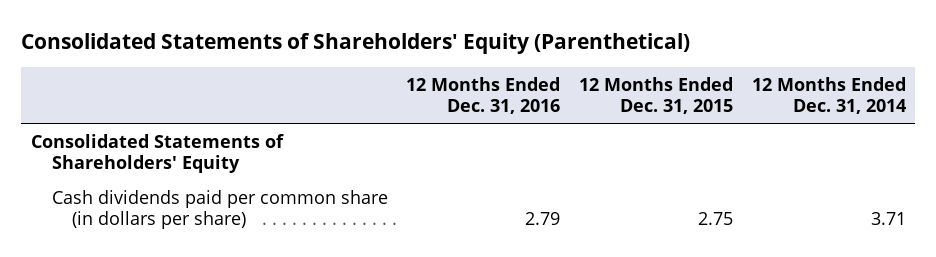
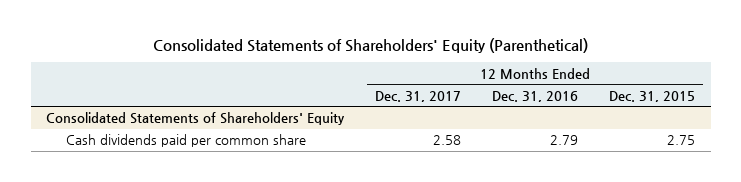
[751,77,906,115] 12 Months Ended Dec. 31, 2014 -> none
none -> [375,90,462,102] Dec. 31, 2017
[51,189,388,229] Cash dividends paid per common share (in dollars per share) -> [66,134,307,148] Cash dividends paid per common share

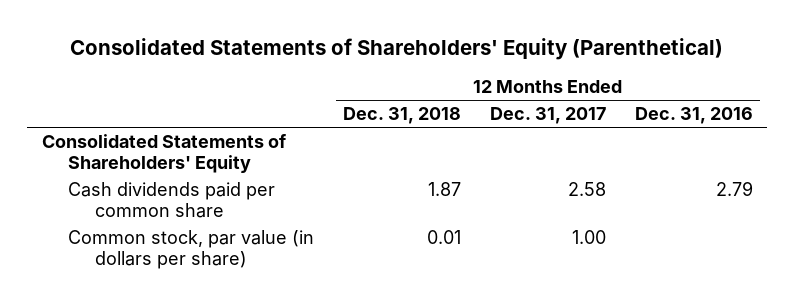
[609,90,696,102] Dec. 31, 2015 -> none
none -> [343,107,462,125] Dec. 31, 2018
none -> [68,230,315,269] Common stock, par value (in dollars per share)

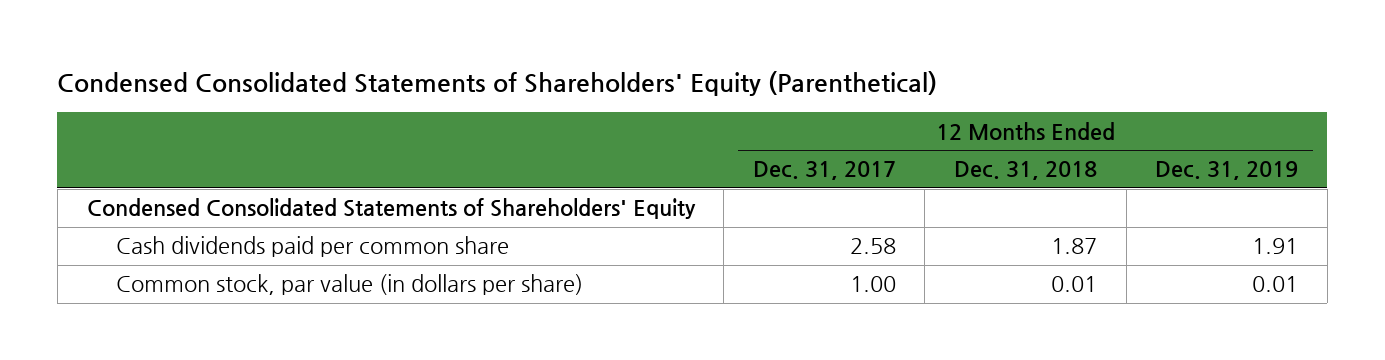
[70,38,724,61] Consolidated Statements of Shareholders' Equity (Parenthetical) -> [57,70,938,96] Condensed Consolidated Statements of Shareholders' Equity (Parenthetical)
[634,107,753,125] Dec. 31, 2016 -> none
none -> [1155,161,1299,181] Dec. 31, 2019
[41,134,286,173] Consolidated Statements of Shareholders' Equity -> [86,198,696,220] Condensed Consolidated Statements of Shareholders' Equity

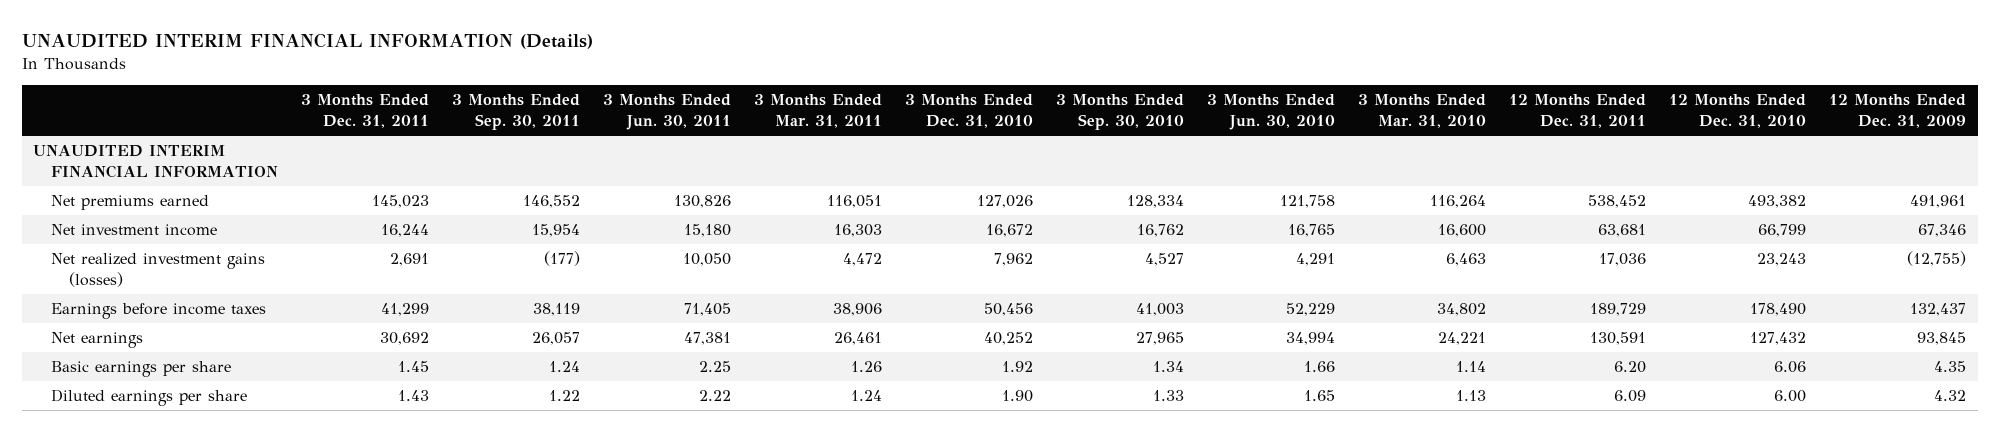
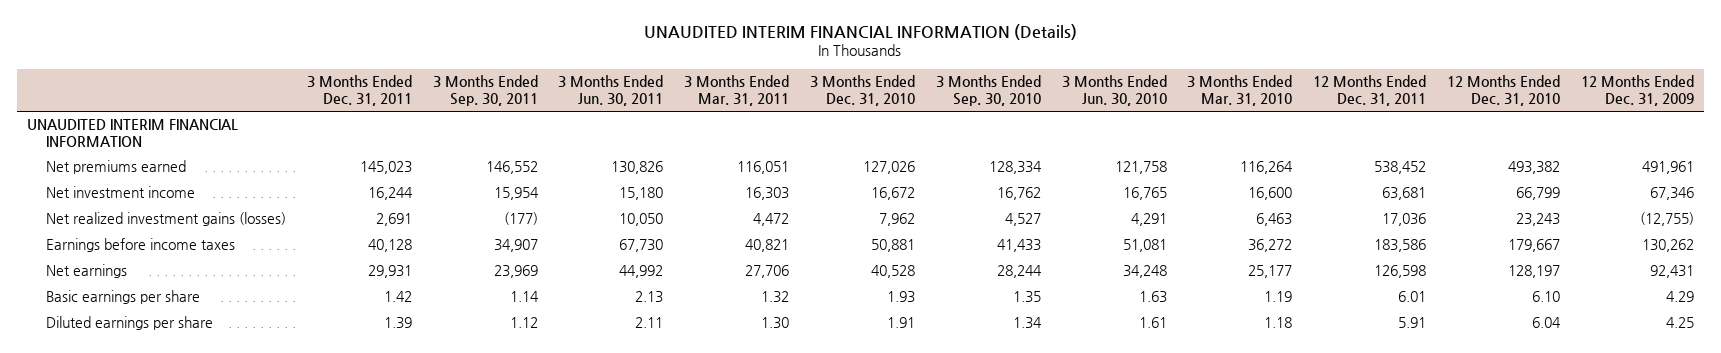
[380,303,429,317] 41,299 -> [367,239,412,253] 40,128
[533,303,581,317] 38,119 -> [493,239,538,253] 34,907
[684,303,732,317] 71,405 -> [619,239,664,253] 67,730
[833,303,883,317] 38,906 -> [745,239,790,253] 40,821
[984,303,1034,317] 50,456 -> [871,239,916,253] 50,881
[1136,303,1185,317] 41,003 -> [996,239,1041,253] 41,433
[1286,303,1336,317] 52,229 -> [1122,239,1167,253] 51,081
[1437,303,1487,317] 34,802 -> [1248,239,1293,253] 36,272
[1590,303,1647,317] 189,729 -> [1374,239,1427,253] 183,586
[1750,303,1807,317] 178,490 -> [1508,239,1561,253] 179,667
[1910,303,1967,317] 132,437 -> [1641,239,1694,253] 130,262
[379,332,429,346] 30,692 -> [367,265,412,279] 29,931
[532,332,581,346] 26,057 -> [493,265,538,279] 23,969
[684,332,732,346] 47,381 -> [619,265,664,279] 44,992
[834,332,883,346] 26,461 -> [745,265,790,279] 27,706
[984,332,1034,346] 40,252 -> [871,265,916,279] 40,528
[1136,332,1185,346] 27,965 -> [996,265,1042,279] 28,244
[1286,332,1336,346] 34,994 -> [1122,265,1167,279] 34,248
[1438,332,1487,346] 24,221 -> [1248,265,1293,279] 25,177
[1590,332,1647,346] 130,591 -> [1374,265,1427,279] 126,598
[1750,332,1807,346] 127,432 -> [1508,265,1561,279] 128,197
[1917,332,1967,346] 93,845 -> [1649,265,1694,279] 92,431
[397,361,429,373] 1.45 -> [383,291,412,303] 1.42
[549,361,581,373] 1.24 -> [509,291,539,303] 1.14
[699,361,732,373] 2.25 -> [635,291,664,304] 2.13
[851,361,883,373] 1.26 -> [761,291,790,304] 1.32
[1002,361,1034,373] 1.92 -> [887,291,916,304] 1.93
[1153,361,1185,373] 1.34 -> [1012,291,1041,304] 1.35
[1304,361,1336,373] 1.66 -> [1138,291,1167,304] 1.63
[1456,361,1487,373] 1.14 -> [1264,291,1293,303] 1.19
[1614,361,1647,374] 6.20 -> [1398,291,1427,303] 6.01
[1774,361,1807,374] 6.06 -> [1532,291,1561,303] 6.10
[1934,361,1967,373] 4.35 -> [1665,291,1694,303] 4.29
[397,390,429,402] 1.43 -> [383,317,412,330] 1.39
[549,390,581,402] 1.22 -> [509,317,538,329] 1.12
[699,390,732,402] 2.22 -> [635,317,664,329] 2.11
[851,390,883,402] 1.24 -> [761,317,790,330] 1.30
[1002,390,1034,403] 1.90 -> [887,317,916,329] 1.91
[1153,390,1185,402] 1.33 -> [1012,317,1042,330] 1.34
[1304,390,1336,402] 1.65 -> [1138,317,1167,329] 1.61
[1456,390,1487,402] 1.13 -> [1264,317,1293,329] 1.18
[1614,390,1647,403] 6.09 -> [1398,317,1427,329] 5.91
[1774,390,1807,403] 6.00 -> [1532,317,1562,329] 6.04
[1934,390,1967,402] 4.32 -> [1665,317,1694,329] 4.25

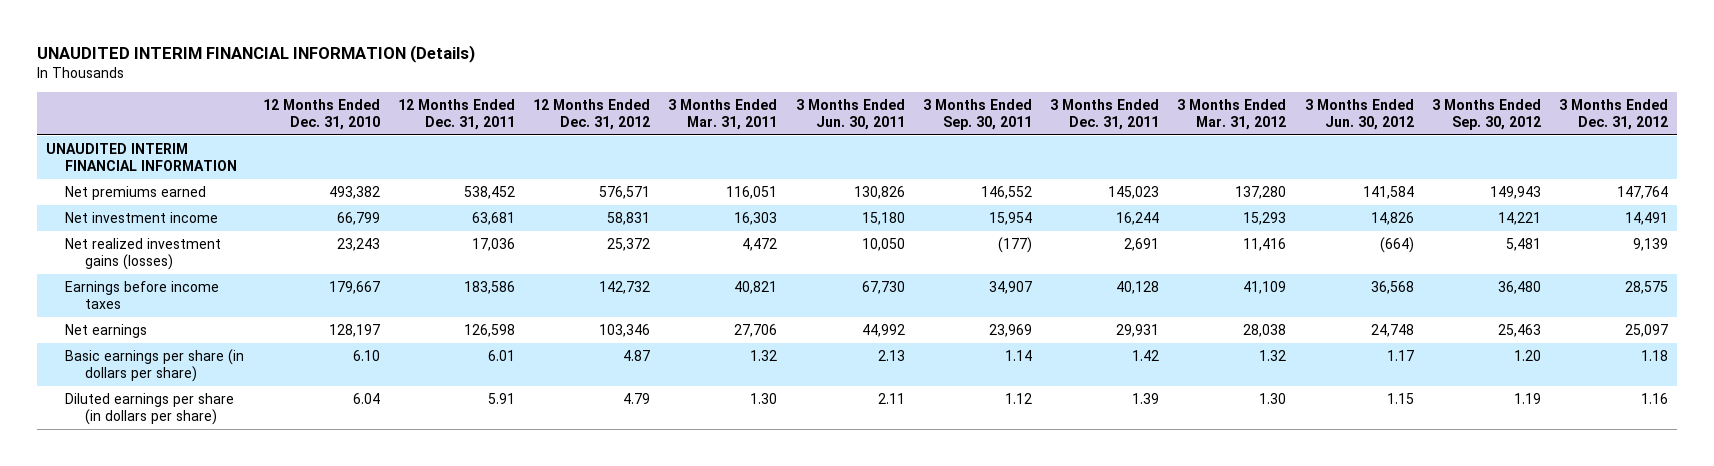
[810,75,916,106] 3 Months Ended Dec. 31, 2010 -> none
[935,75,1041,106] 3 Months Ended Sep. 30, 2010 -> none
[1061,75,1167,106] 3 Months Ended Jun. 30, 2010 -> none
[1187,75,1293,106] 3 Months Ended Mar. 31, 2010 -> none
[1580,75,1694,106] 12 Months Ended Dec. 31, 2009 -> none
none -> [533,99,651,130] 12 Months Ended Dec. 31, 2012
none -> [1177,99,1287,130] 3 Months Ended Mar. 31, 2012
none -> [1304,99,1414,130] 3 Months Ended Jun. 30, 2012
none -> [1431,99,1541,130] 3 Months Ended Sep. 30, 2012
none -> [1559,99,1669,130] 3 Months Ended Dec. 31, 2012
[46,290,201,305] Basic earnings per share -> [65,349,245,382] Basic earnings per share (in dollars per share)
[46,316,214,331] Diluted earnings per share -> [65,393,235,425] Diluted earnings per share (in dollars per share)

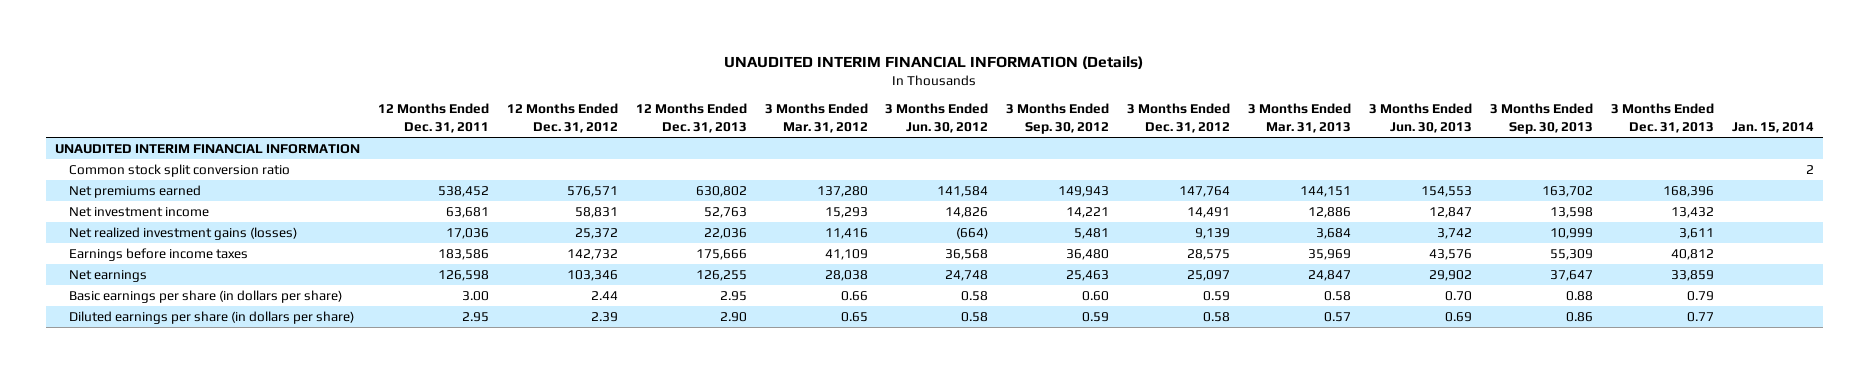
[262,99,380,130] 12 Months Ended Dec. 31, 2010 -> none
[668,99,778,130] 3 Months Ended Mar. 31, 2011 -> none
[795,99,905,130] 3 Months Ended Jun. 30, 2011 -> none
[922,99,1032,130] 3 Months Ended Sep. 30, 2011 -> none
[1050,99,1160,130] 3 Months Ended Dec. 31, 2011 -> none
none -> [635,103,747,133] 12 Months Ended Dec. 31, 2013
none -> [1248,103,1352,133] 3 Months Ended Mar. 31, 2013
none -> [1369,103,1473,133] 3 Months Ended Jun. 30, 2013
none -> [1490,103,1594,134] 3 Months Ended Sep. 30, 2013
none -> [1611,103,1715,133] 3 Months Ended Dec. 31, 2013
none -> [1732,121,1815,133] Jan. 15, 2014
none -> [68,164,290,178] Common stock split conversion ratio
[487,350,515,362] 6.01 -> [461,291,489,302] 3.00
[623,350,651,362] 4.87 -> [590,291,618,301] 2.44
[1259,350,1287,362] 1.32 -> [840,291,868,302] 0.66
[1386,350,1414,362] 1.17 -> [961,291,989,302] 0.58
[1513,350,1541,362] 1.20 -> [1082,291,1110,302] 0.60
[1641,350,1669,362] 1.18 -> [1203,291,1231,302] 0.59
[487,393,515,405] 5.91 -> [461,312,489,323] 2.95
[623,393,651,405] 4.79 -> [590,312,618,323] 2.39
[1259,393,1287,405] 1.30 -> [840,312,868,323] 0.65
[1386,393,1414,405] 1.15 -> [961,312,989,323] 0.58
[1513,393,1541,405] 1.19 -> [1082,312,1110,323] 0.59
[1641,393,1669,405] 1.16 -> [1203,312,1231,323] 0.58

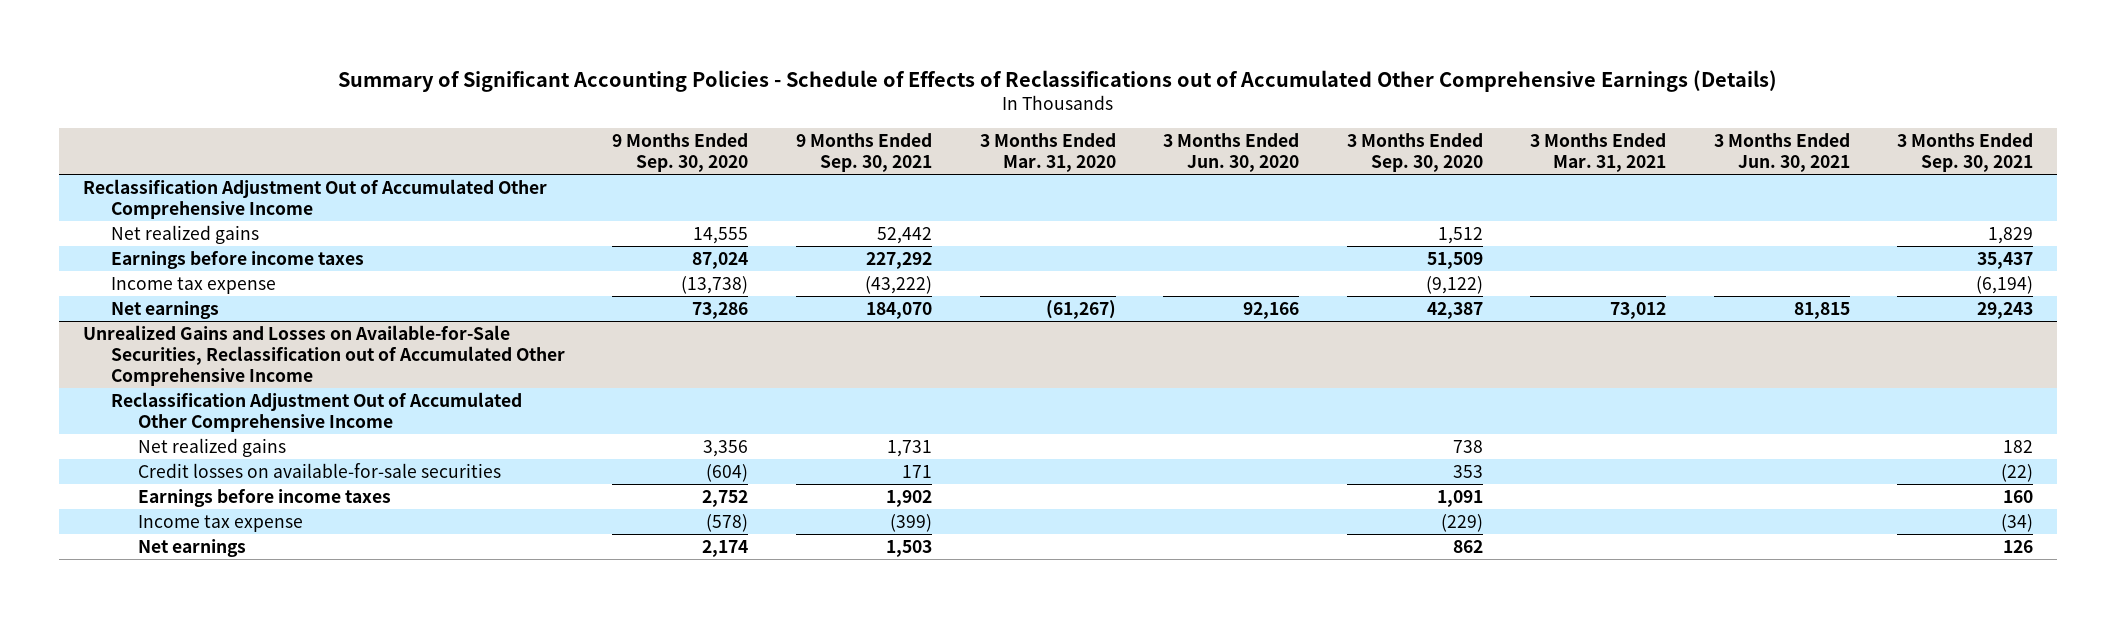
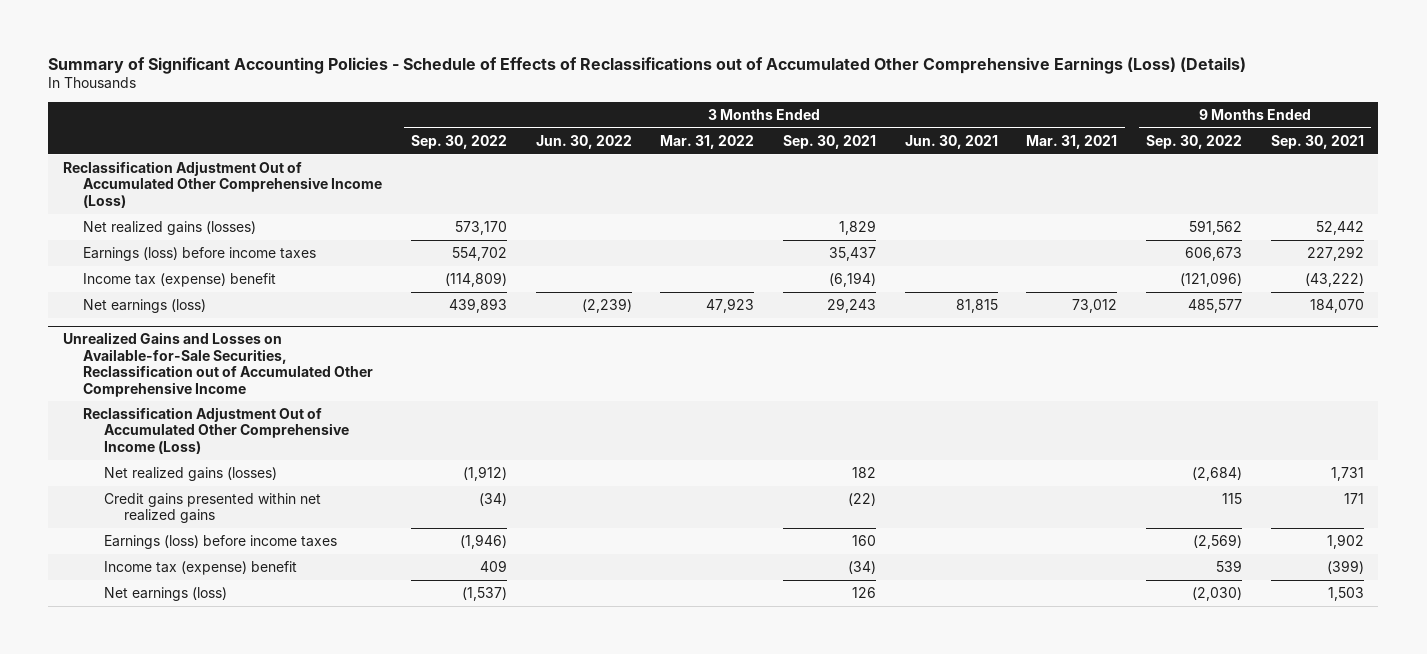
[338,69,1778,92] Summary of Significant Accounting Policies - Schedule of Effects of Reclassifications out of Accumulated Other Comprehensive Earnings (Details) -> [48,56,1247,74] Summary of Significant Accounting Policies - Schedule of Effects of Reclassifications out of Accumulated Other Comprehensive Earnings (Loss) (Details)
[612,133,749,172] 9 Months Ended Sep. 30, 2020 -> none
[979,133,1116,172] 3 Months Ended Mar. 31, 2020 -> none
[1163,133,1300,172] 3 Months Ended Jun. 30, 2020 -> none
[1346,133,1483,172] 3 Months Ended Sep. 30, 2020 -> none
none -> [410,134,507,149] Sep. 30, 2022
none -> [535,134,632,149] Jun. 30, 2022
none -> [660,134,755,149] Mar. 31, 2022
none -> [1146,134,1243,149] Sep. 30, 2022
[83,179,548,219] Reclassification Adjustment Out of Accumulated Other Comprehensive Income -> [62,160,383,208] Reclassification Adjustment Out of Accumulated Other Comprehensive Income (Loss)
[110,225,259,245] Net realized gains -> [83,220,257,235] Net realized gains (losses)
[110,250,364,270] Earnings before income taxes -> [83,246,317,261] Earnings (loss) before income taxes
[110,277,276,295] Income tax expense -> [83,272,277,287] Income tax (expense) benefit
[110,301,219,320] Net earnings -> [83,298,207,313] Net earnings (loss)
[110,392,522,432] Reclassification Adjustment Out of Accumulated Other Comprehensive Income -> [83,406,349,454] Reclassification Adjustment Out of Accumulated Other Comprehensive Income (Loss)
[138,438,287,458] Net realized gains -> [103,466,277,481] Net realized gains (losses)
[138,463,502,479] Credit losses on available-for-sale securities -> [103,492,321,524] Credit gains presented within net realized gains
[138,488,392,508] Earnings before income taxes -> [103,534,337,549] Earnings (loss) before income taxes
[138,515,304,533] Income tax expense -> [103,560,297,575] Income tax (expense) benefit
[138,539,247,558] Net earnings -> [103,586,227,601] Net earnings (loss)

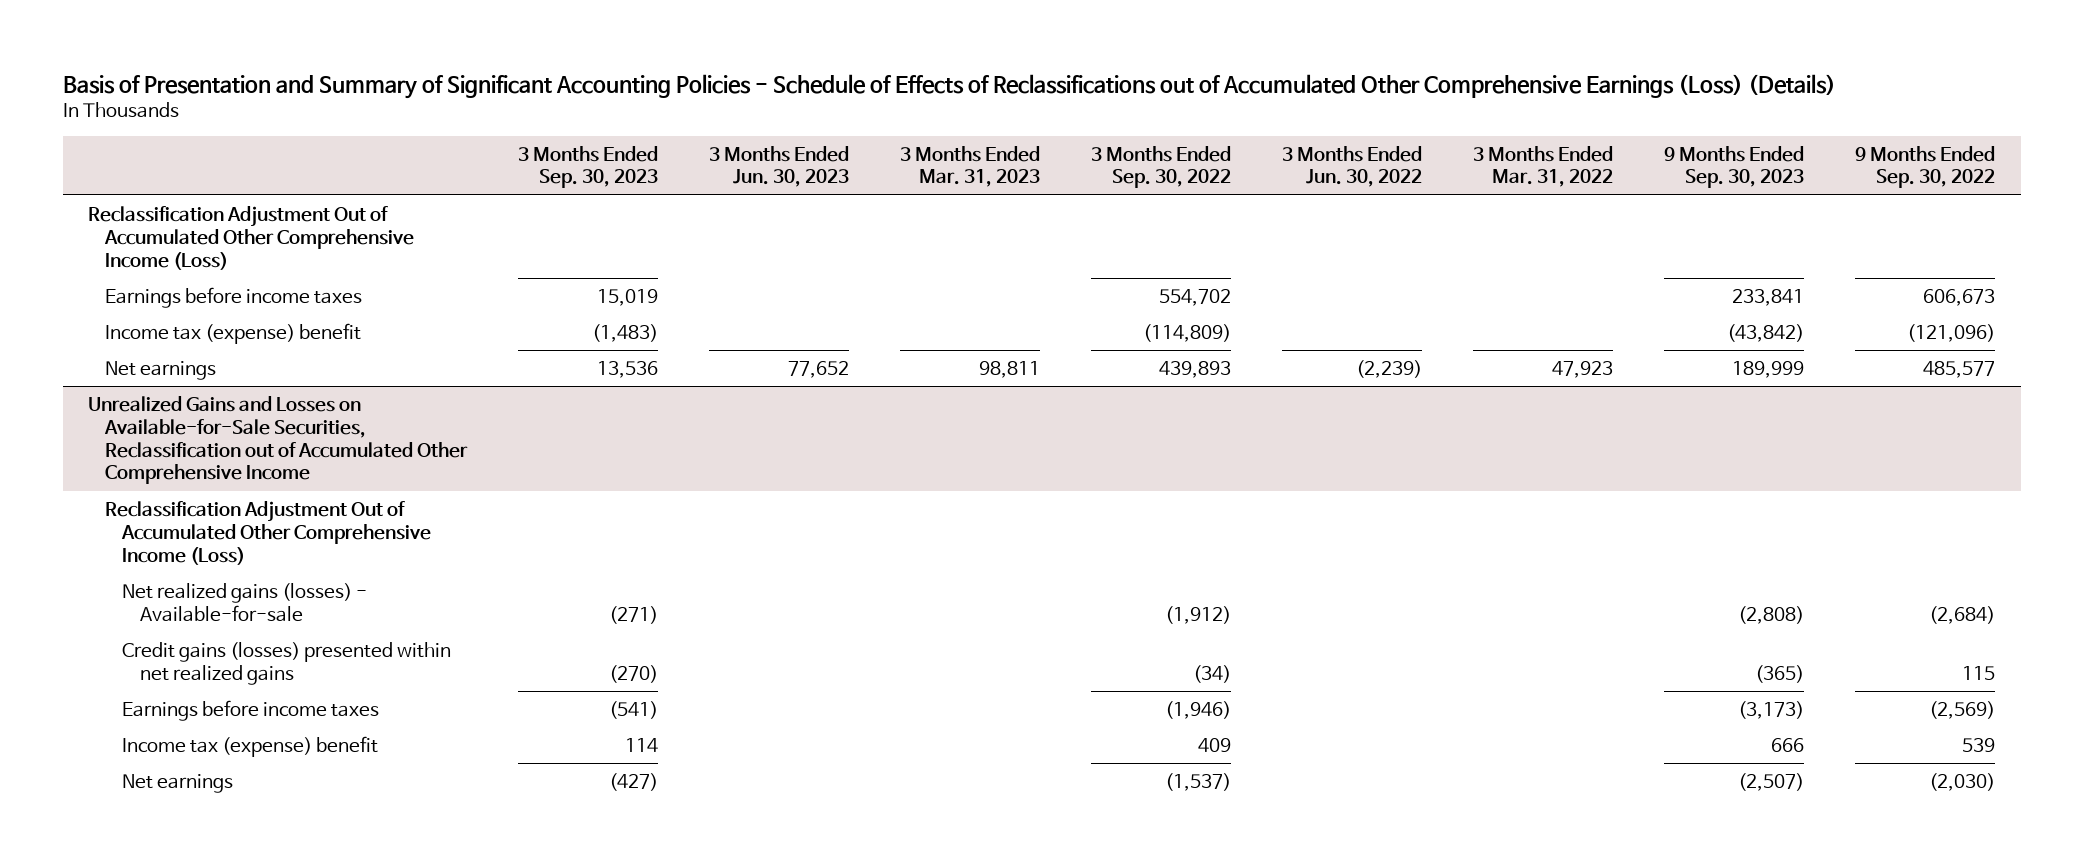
[48,56,1247,74] Summary of Significant Accounting Policies - Schedule of Effects of Reclassifications out of Accumulated Other Comprehensive Earnings (Loss) (Details) -> [62,73,1836,99] Basis of Presentation and Summary of Significant Accounting Policies - Schedule of Effects of Reclassifications out of Accumulated Other Comprehensive Earnings (Loss) (Details)
[783,134,877,149] Sep. 30, 2021 -> none
[904,134,998,149] Jun. 30, 2021 -> none
[1026,134,1118,149] Mar. 31, 2021 -> none
[1270,134,1364,149] Sep. 30, 2021 -> none
none -> [518,145,659,189] 3 Months Ended Sep. 30, 2023
none -> [709,145,850,188] 3 Months Ended Jun. 30, 2023
none -> [900,145,1041,188] 3 Months Ended Mar. 31, 2023
none -> [1664,145,1805,189] 9 Months Ended Sep. 30, 2023
[83,220,257,235] Net realized gains (losses) -> none
[83,246,317,261] Earnings (loss) before income taxes -> [105,286,363,308] Earnings before income taxes
[83,298,207,313] Net earnings (loss) -> [105,360,217,380] Net earnings
[103,466,277,481] Net realized gains (losses) -> [122,582,368,622] Net realized gains (losses) - Available-for-sale
[103,492,321,524] Credit gains presented within net realized gains -> [122,641,452,685] Credit gains (losses) presented within net realized gains
[103,534,337,549] Earnings (loss) before income taxes -> [122,699,380,721] Earnings before income taxes
[103,586,227,601] Net earnings (loss) -> [122,773,234,793] Net earnings

